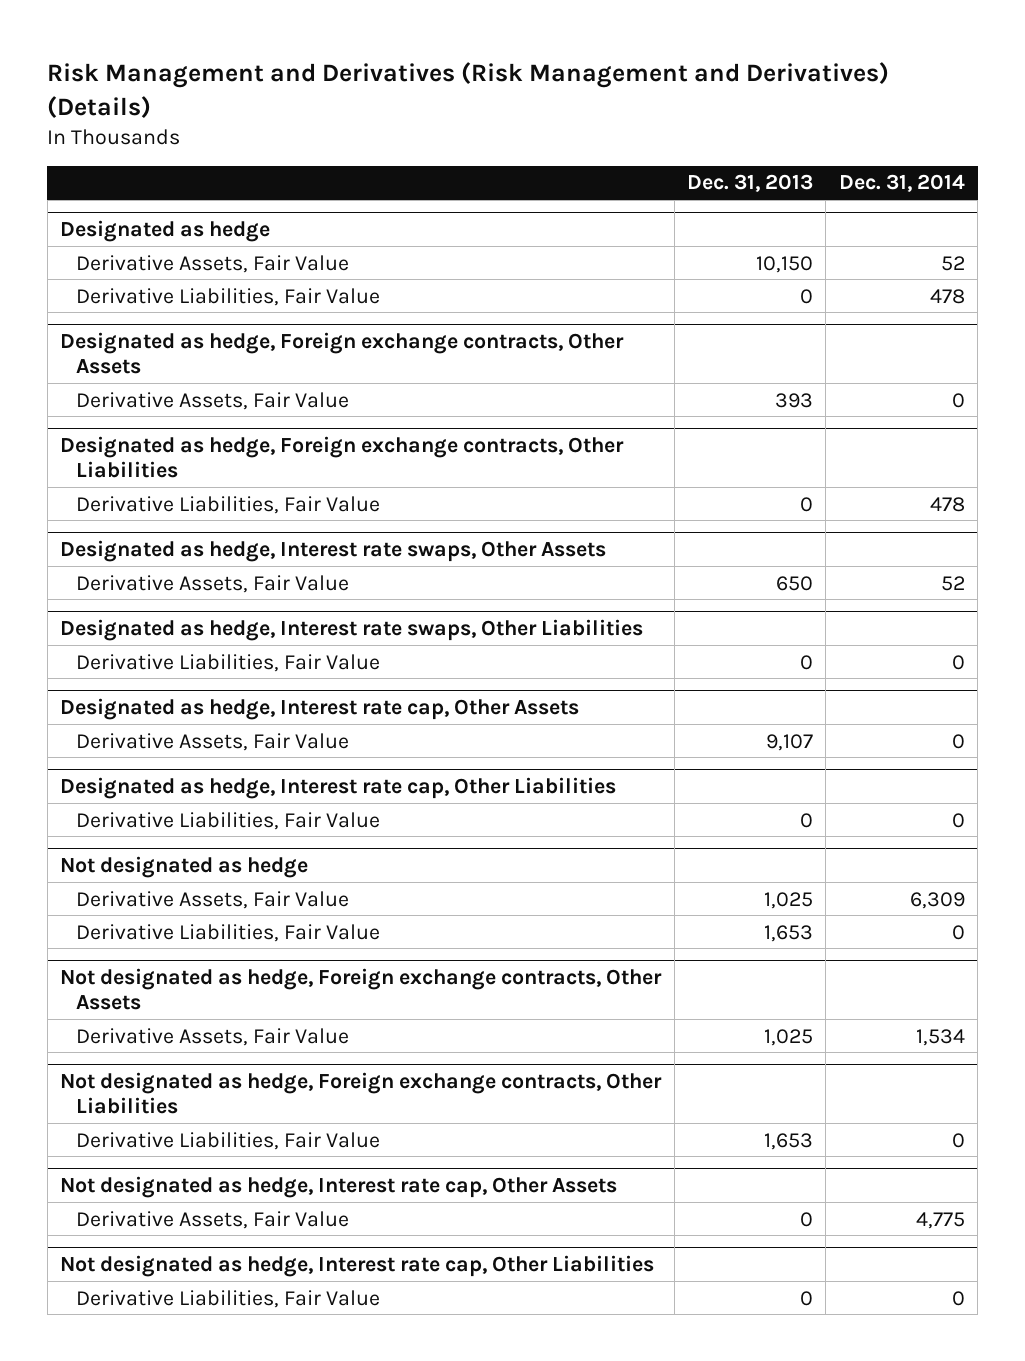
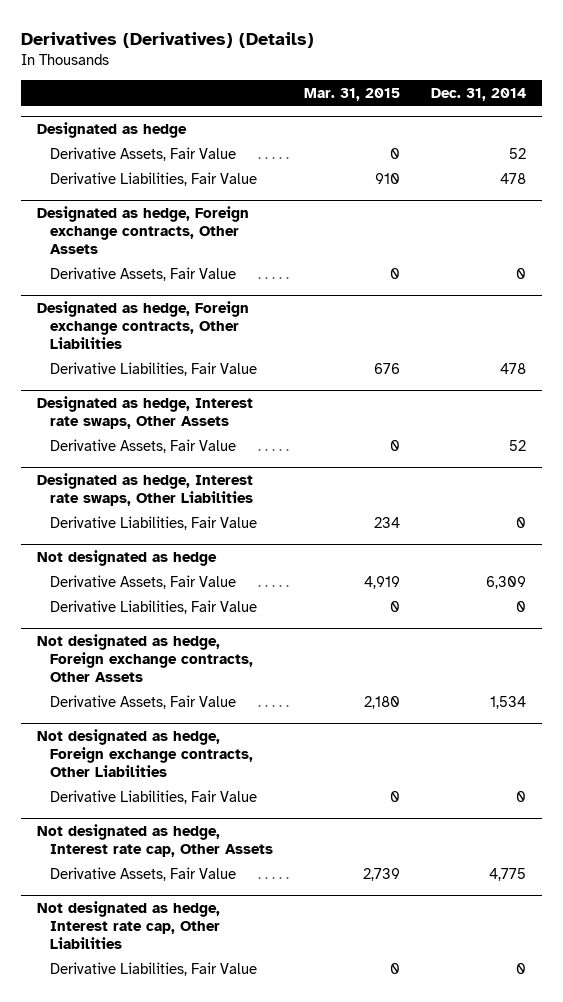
[47,61,890,118] Risk Management and Derivatives (Risk Management and Derivatives) (Details) -> [21,31,315,48] Derivatives (Derivatives) (Details)
[686,174,813,193] Dec. 31, 2013 -> none
none -> [304,88,401,102] Mar. 31, 2015
[60,698,580,721] Designated as hedge, Interest rate cap, Other Assets -> none
[75,732,349,751] Derivative Assets, Fair Value -> none
[60,777,617,800] Designated as hedge, Interest rate cap, Other Liabilities -> none
[75,811,380,830] Derivative Liabilities, Fair Value -> none

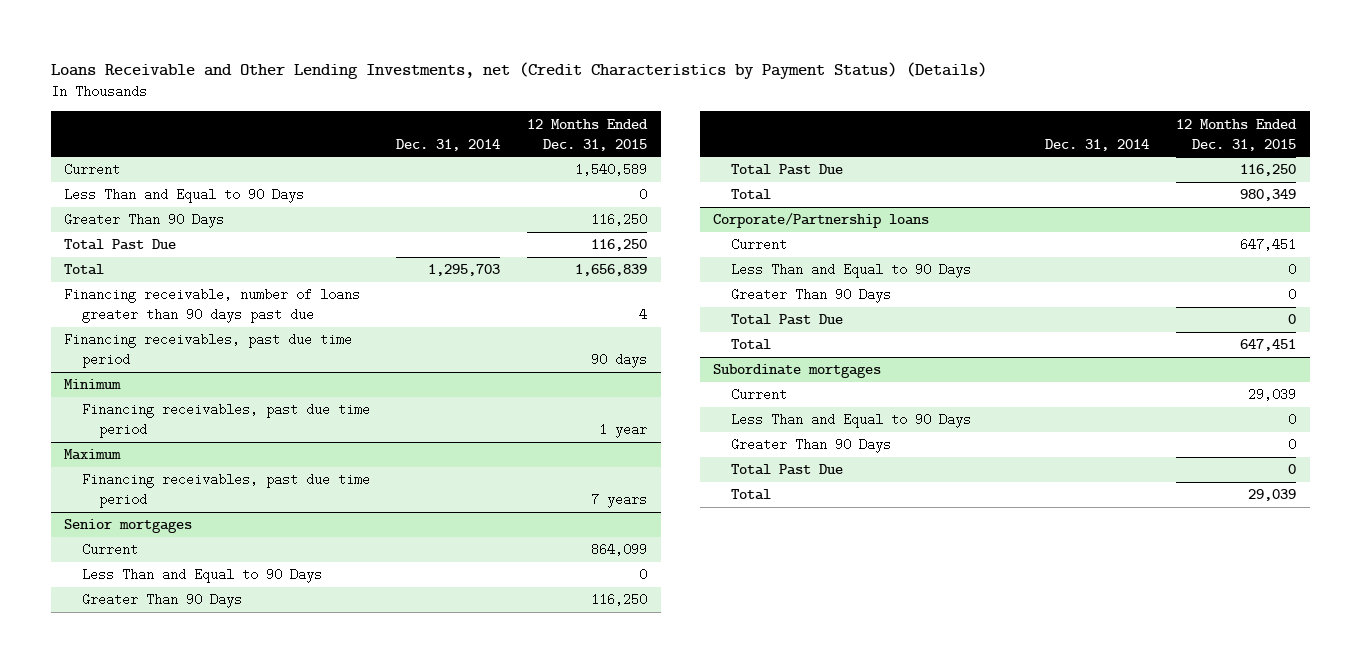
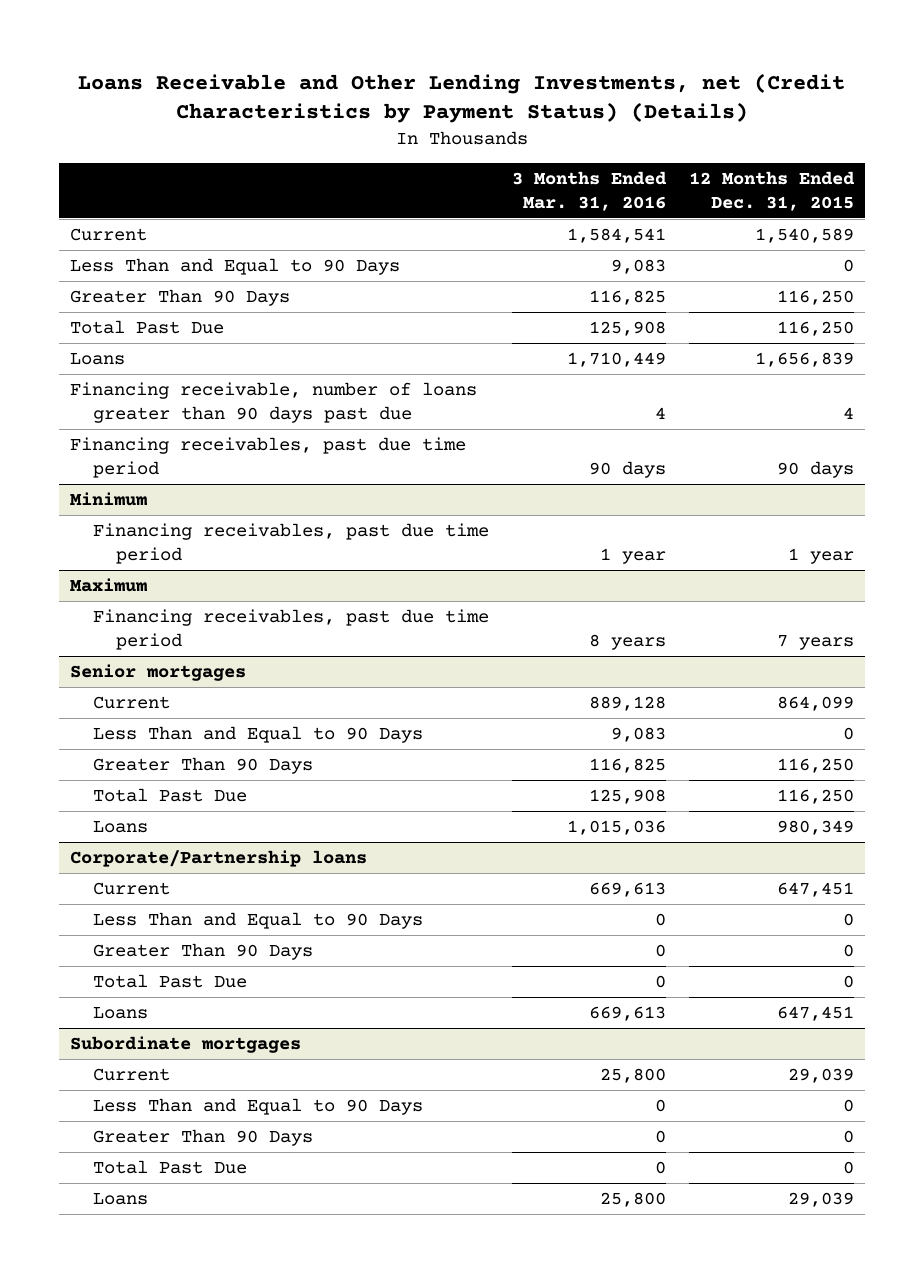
[396,138,501,151] Dec. 31, 2014 -> none
none -> [512,170,668,211] 3 Months Ended Mar. 31, 2016
[64,264,105,276] Total -> [70,353,126,366] Loans
[730,189,771,201] Total -> [93,821,149,834] Loans
[730,339,771,351] Total -> [93,1007,149,1020] Loans
[730,489,771,501] Total -> [93,1193,149,1206] Loans

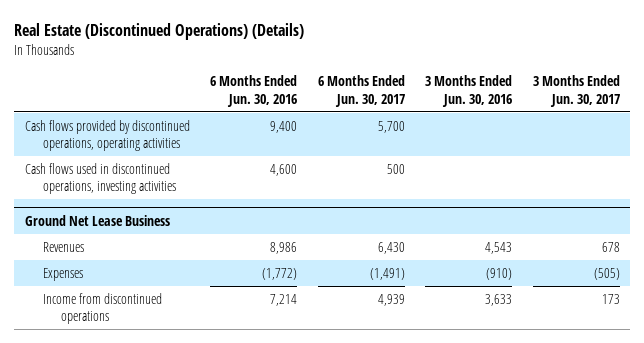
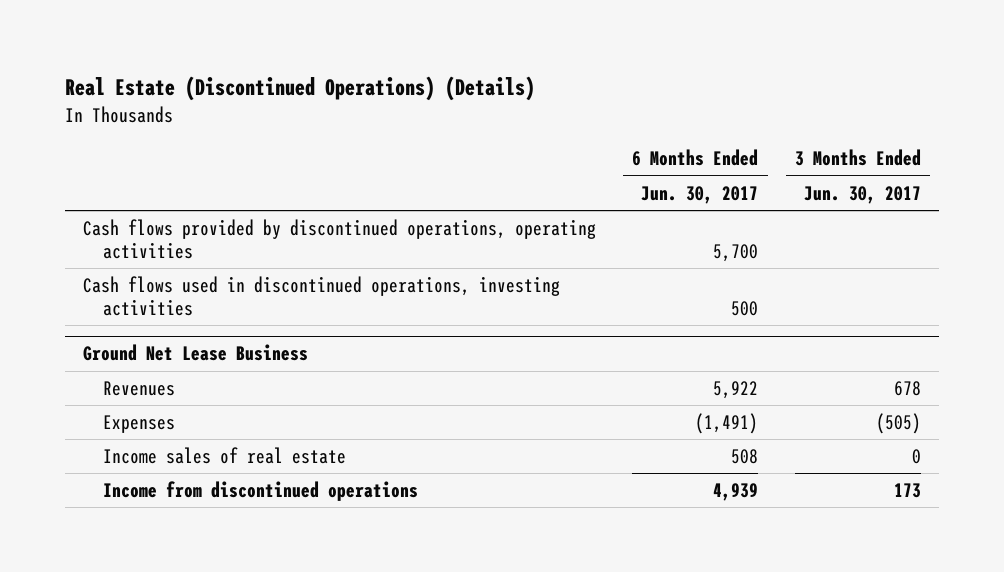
[210,75,298,107] 6 Months Ended Jun. 30, 2016 -> none
[425,75,513,107] 3 Months Ended Jun. 30, 2016 -> none
[377,241,405,254] 6,430 -> [713,381,759,400] 5,922
none -> [103,447,347,465] Income sales of real estate

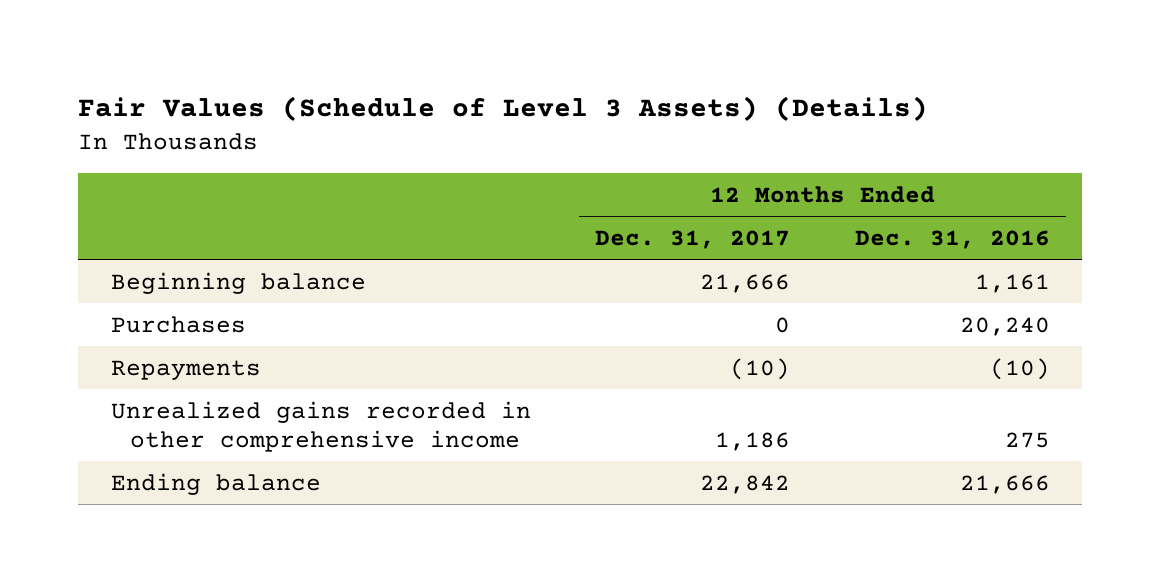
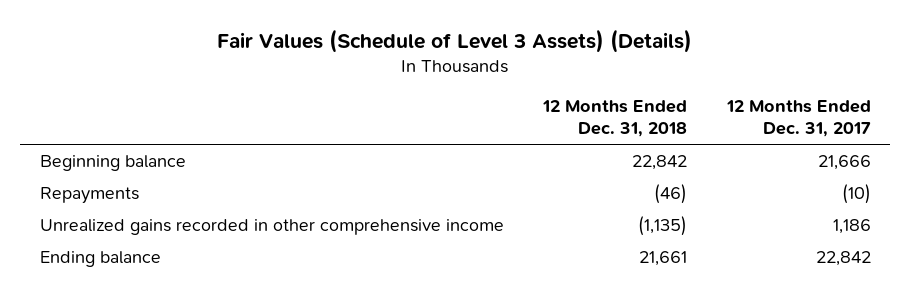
[854,229,1050,249] Dec. 31, 2016 -> none
none -> [542,100,688,138] 12 Months Ended Dec. 31, 2018
[110,315,246,333] Purchases -> none

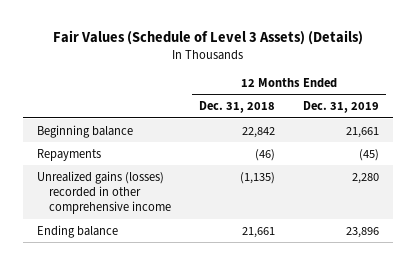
[725,100,871,138] 12 Months Ended Dec. 31, 2017 -> none
none -> [302,101,379,114] Dec. 31, 2019
[39,219,504,236] Unrealized gains recorded in other comprehensive income -> [36,170,171,215] Unrealized gains (losses) recorded in other comprehensive income

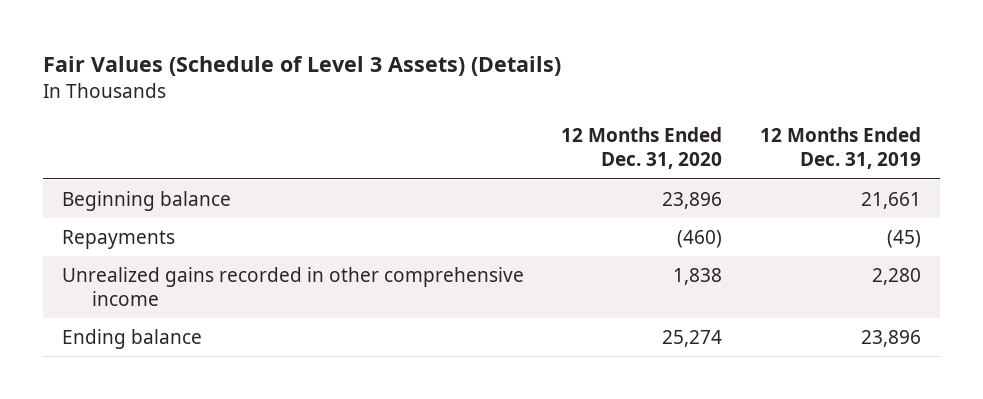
[198,101,275,114] Dec. 31, 2018 -> none
none -> [561,127,723,170] 12 Months Ended Dec. 31, 2020
[36,170,171,215] Unrealized gains (losses) recorded in other comprehensive income -> [61,266,524,306] Unrealized gains recorded in other comprehensive income

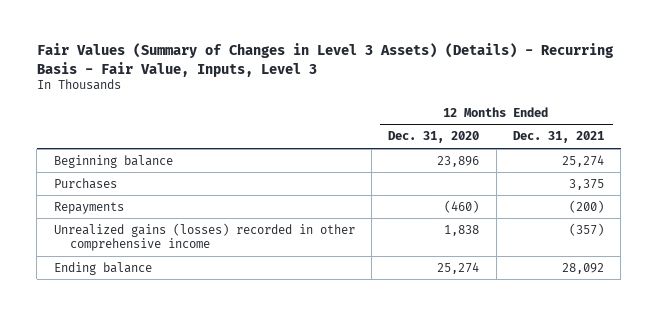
[43,56,562,77] Fair Values (Schedule of Level 3 Assets) (Details) -> [36,43,614,77] Fair Values (Summary of Changes in Level 3 Assets) (Details) - Recurring Basis - Fair Value, Inputs, Level 3
[759,127,921,170] 12 Months Ended Dec. 31, 2019 -> none
none -> [513,131,605,144] Dec. 31, 2021
none -> [53,177,117,189] Purchases
[61,266,524,306] Unrealized gains recorded in other comprehensive income -> [53,222,355,252] Unrealized gains (losses) recorded in other comprehensive income

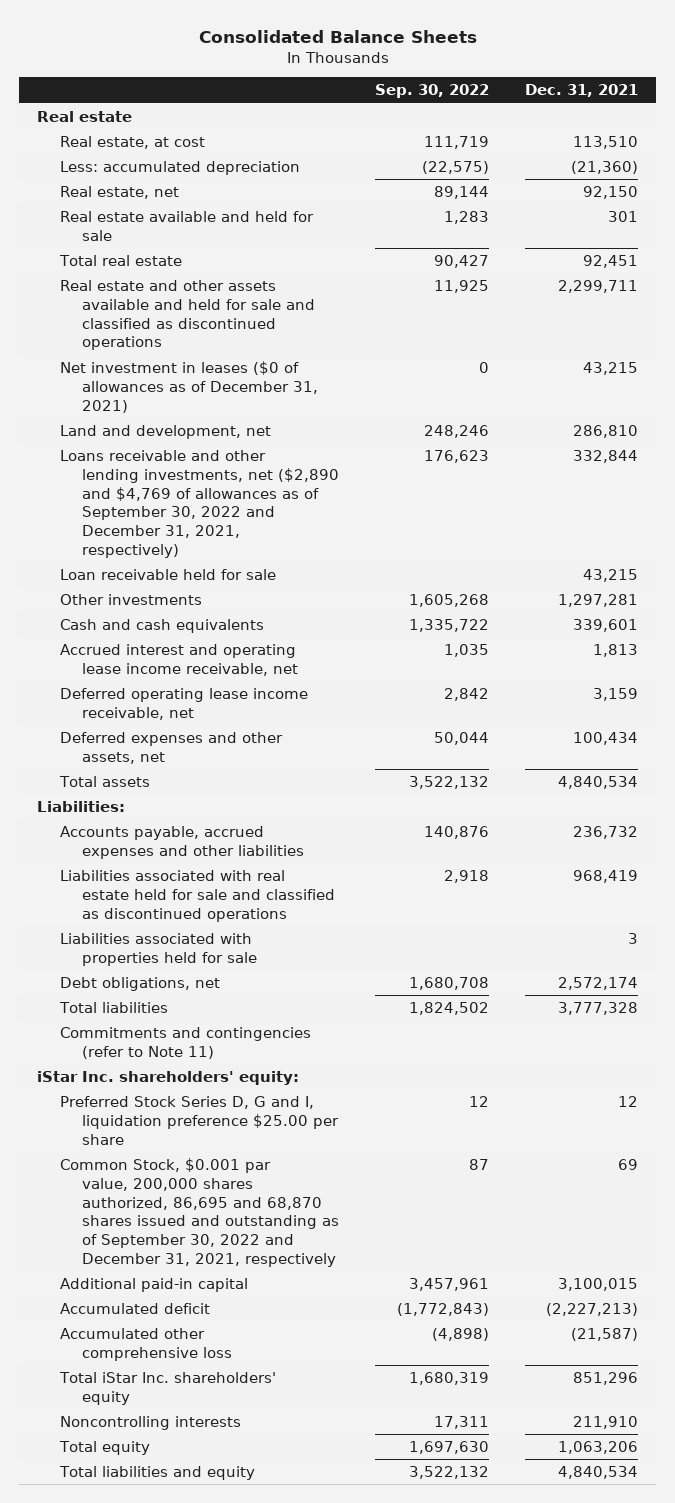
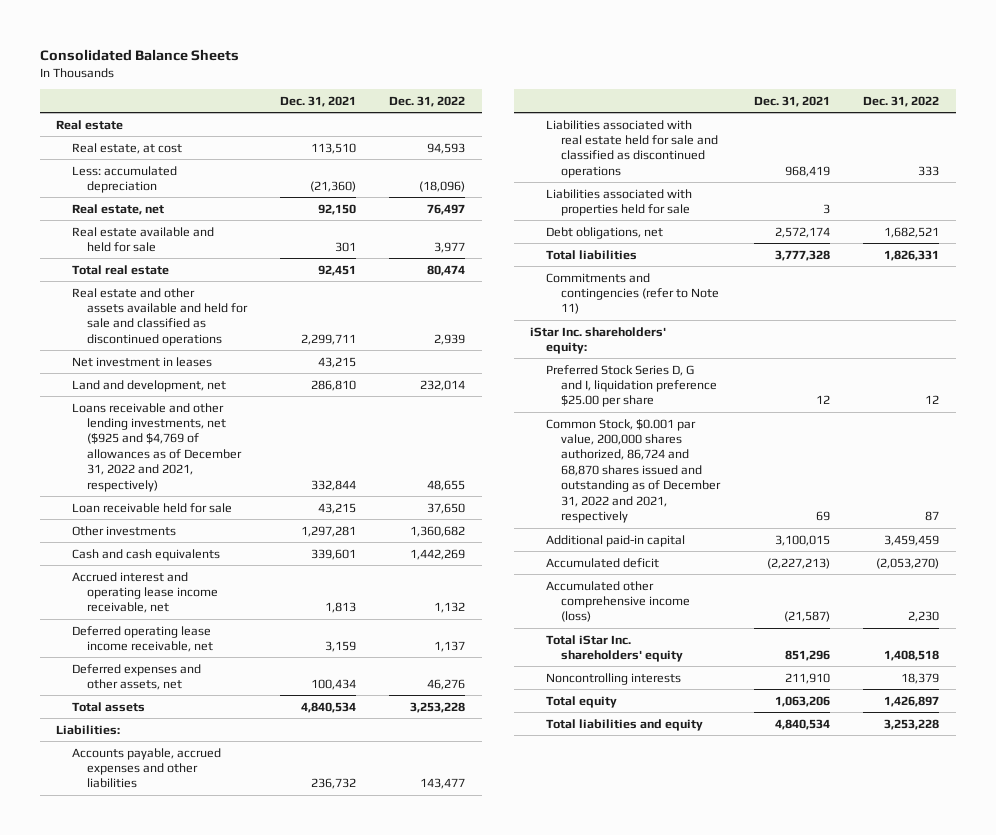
[374,84,489,99] Sep. 30, 2022 -> none
none -> [389,95,466,107] Dec. 31, 2022
[59,361,318,413] Net investment in leases ($0 of allowances as of December 31, 2021) -> [71,356,212,367] Net investment in leases
[59,450,339,559] Loans receivable and other lending investments, net ($2,890 and $4,769 of allowances as of September 30, 2022 and December 31, 2021, respectively) -> [71,402,243,492] Loans receivable and other lending investments, net ($925 and $4,769 of allowances as of December 31, 2022 and 2021, respectively)
[59,1158,339,1268] Common Stock, $0.001 par value, 200,000 shares authorized, 86,695 and 68,870 shares issued and outstanding as of September 30, 2022 and December 31, 2021, respectively -> [545,418,722,524] Common Stock, $0.001 par value, 200,000 shares authorized, 86,724 and 68,870 shares issued and outstanding as of December 31, 2022 and 2021, respectively
[59,1328,232,1361] Accumulated other comprehensive loss -> [545,580,691,623] Accumulated other comprehensive income (loss)

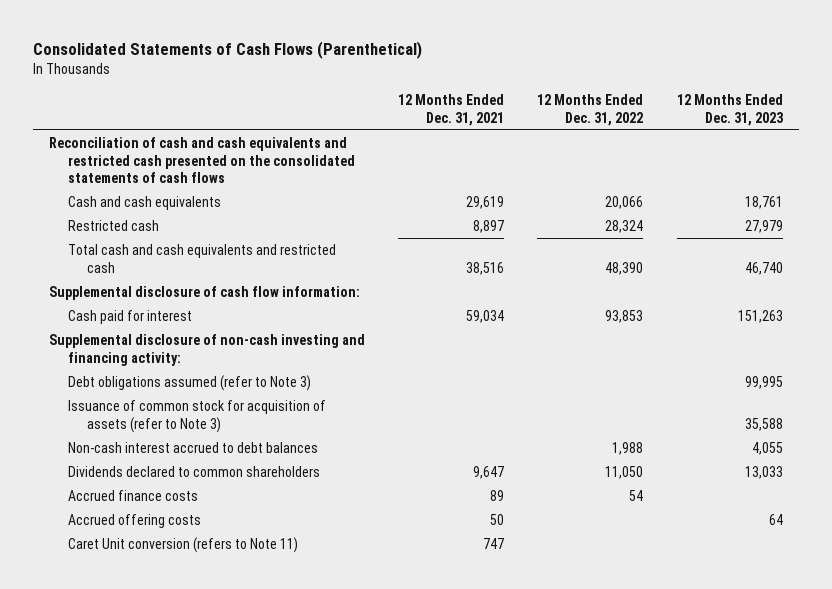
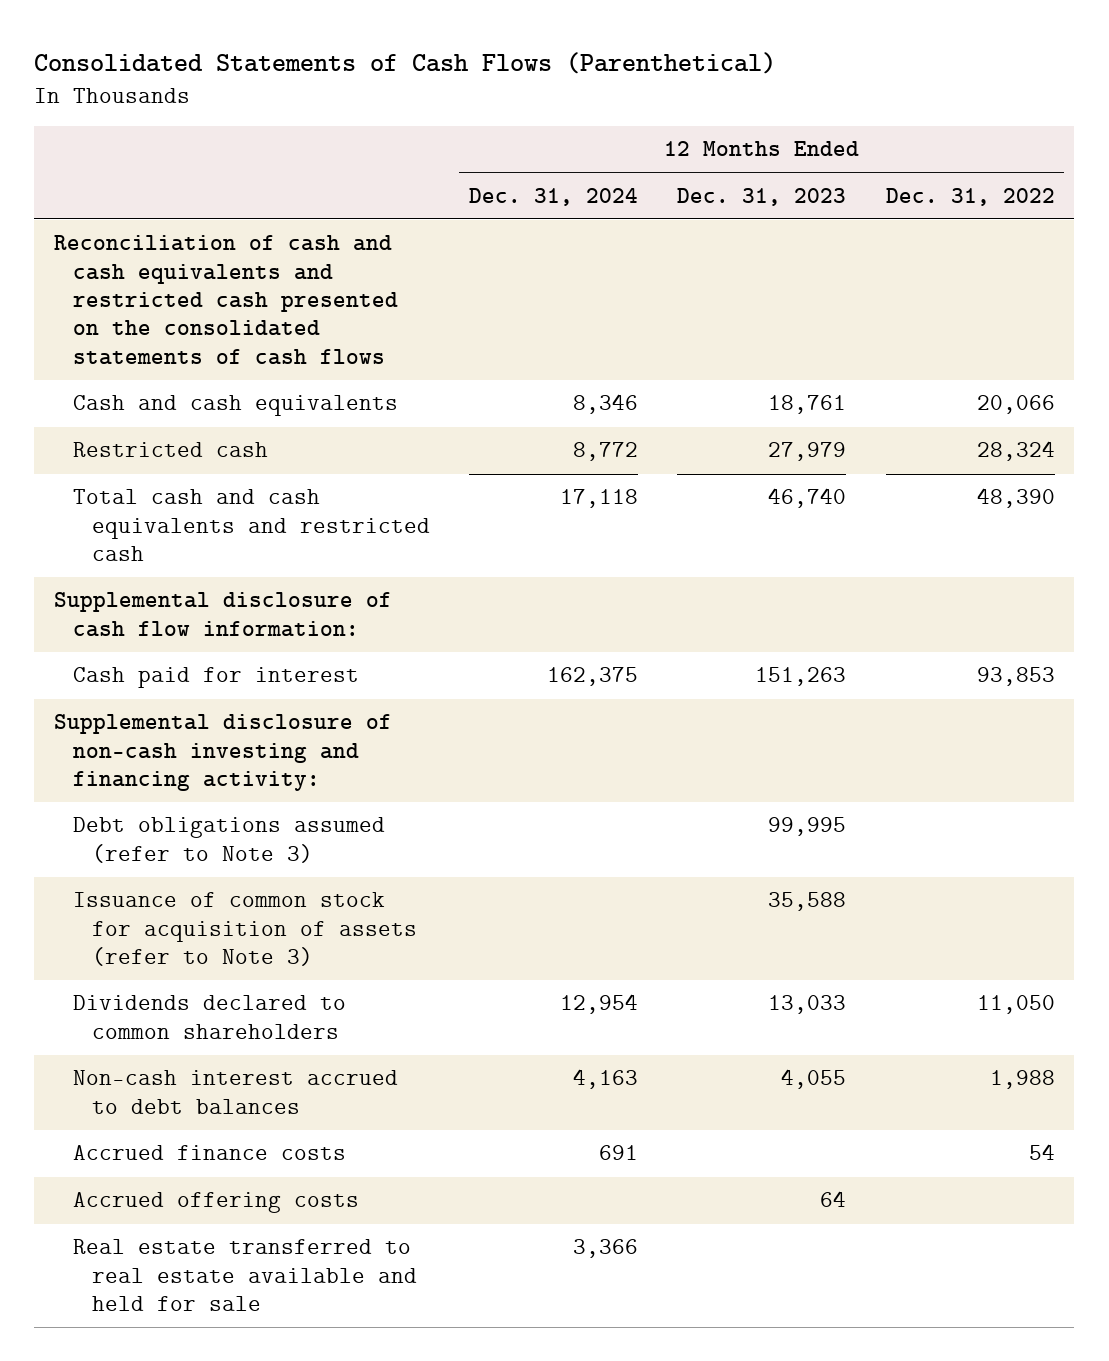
[398,94,505,126] 12 Months Ended Dec. 31, 2021 -> none
none -> [468,187,638,206] Dec. 31, 2024
[68,442,319,454] Non-cash interest accrued to debt balances -> [72,1070,398,1114] Non-cash interest accrued to debt balances
[68,537,299,554] Caret Unit conversion (refers to Note 11) -> none
none -> [72,1239,417,1311] Real estate transferred to real estate available and held for sale

